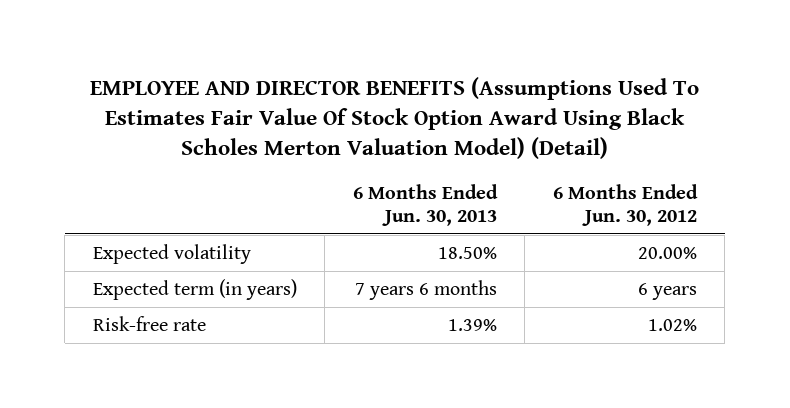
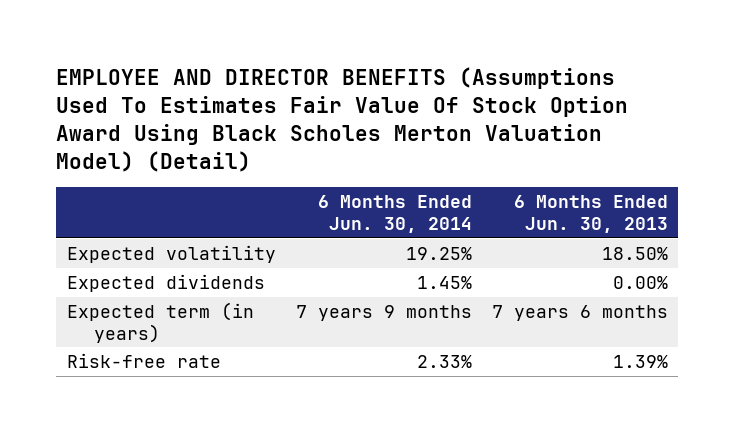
[552,183,698,226] 6 Months Ended Jun. 30, 2012 -> none
none -> [317,195,472,234] 6 Months Ended Jun. 30, 2014
none -> [66,273,265,292] Expected dividends

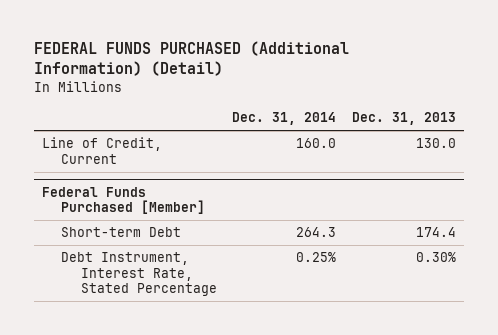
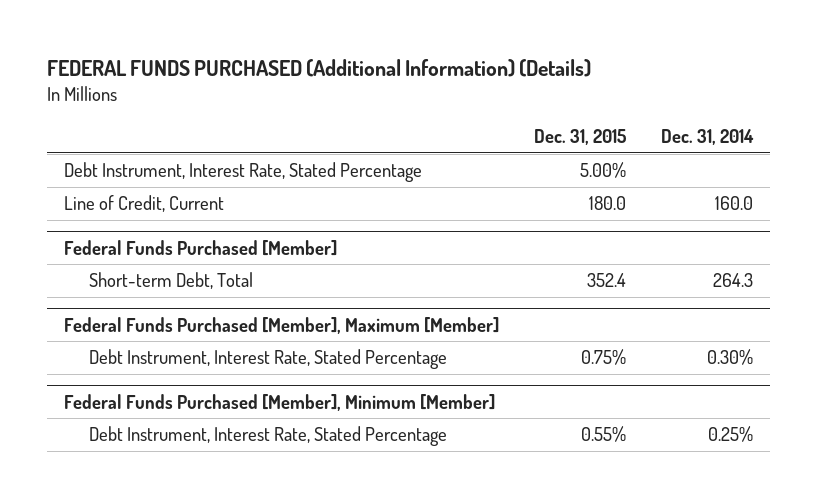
[34,41,350,77] FEDERAL FUNDS PURCHASED (Additional Information) (Detail) -> [47,59,592,78] FEDERAL FUNDS PURCHASED (Additional Information) (Details)
[352,112,457,126] Dec. 31, 2013 -> none
none -> [534,129,627,146] Dec. 31, 2015
none -> [64,162,423,183] Debt Instrument, Interest Rate, Stated Percentage
[61,227,182,238] Short-term Debt -> [89,272,254,290] Short-term Debt, Total
none -> [64,316,500,334] Federal Funds Purchased [Member], Maximum [Member]
none -> [89,349,448,370] Debt Instrument, Interest Rate, Stated Percentage
none -> [64,393,496,411] Federal Funds Purchased [Member], Minimum [Member]

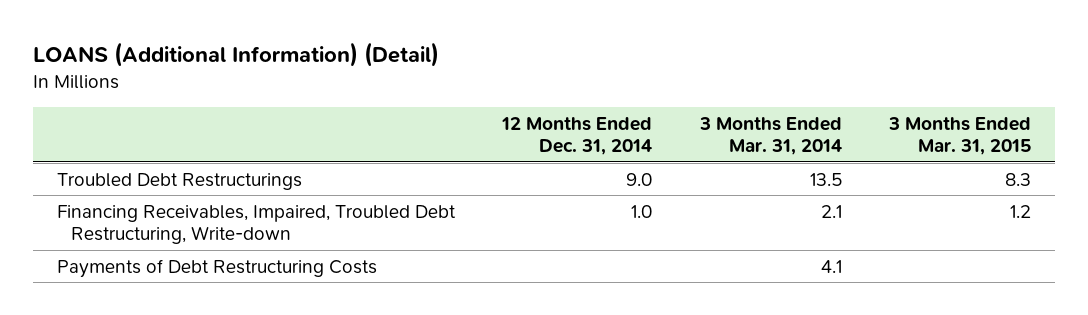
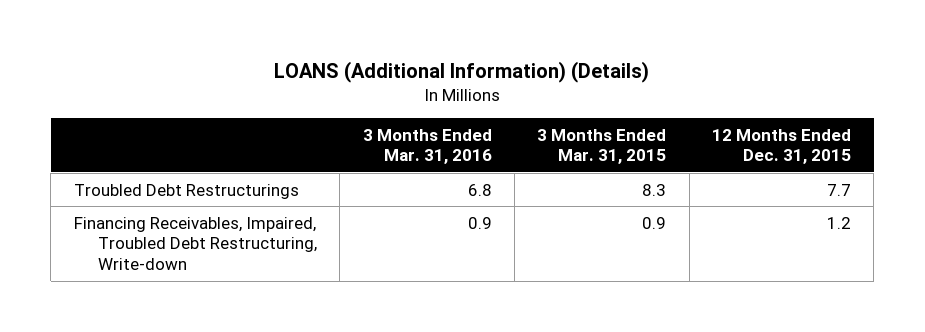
[32,42,439,68] LOANS (Additional Information) (Detail) -> [274,60,650,83] LOANS (Additional Information) (Details)
[501,116,653,156] 12 Months Ended Dec. 31, 2014 -> none
[698,116,842,156] 3 Months Ended Mar. 31, 2014 -> none
none -> [362,128,492,165] 3 Months Ended Mar. 31, 2016
none -> [711,128,851,165] 12 Months Ended Dec. 31, 2015
[56,258,377,278] Payments of Debt Restructuring Costs -> none
[1010,204,1032,218] 1.2 -> [642,216,667,229] 0.9

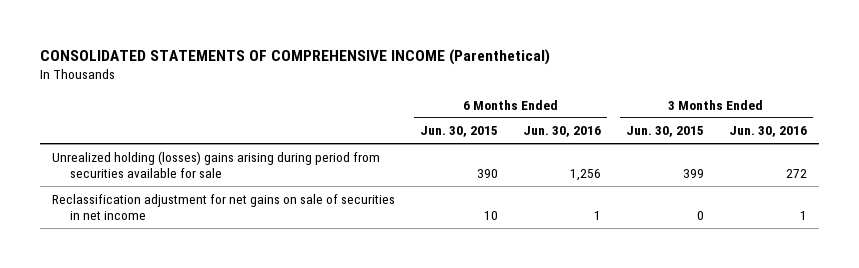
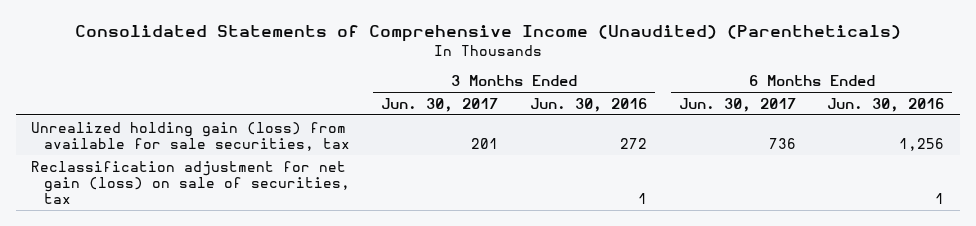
[39,48,550,65] CONSOLIDATED STATEMENTS OF COMPREHENSIVE INCOME (Parenthetical) -> [74,25,901,43] Consolidated Statements of Comprehensive Income (Unaudited) (Parentheticals)
[420,126,499,138] Jun. 30, 2015 -> none
[625,126,704,138] Jun. 30, 2015 -> none
none -> [381,97,499,112] Jun. 30, 2017
none -> [678,97,796,112] Jun. 30, 2017
[52,150,381,179] Unrealized holding (losses) gains arising during period from securities available for sale -> [31,121,350,151] Unrealized holding gain (loss) from available for sale securities, tax
[52,193,396,221] Reclassification adjustment for net gains on sale of securities in net income -> [31,160,350,205] Reclassification adjustment for net gain (loss) on sale of securities, tax

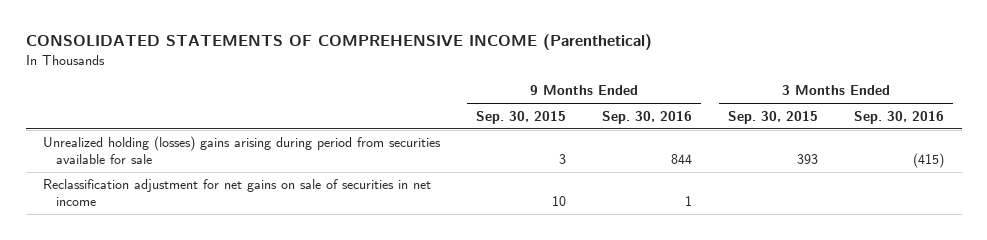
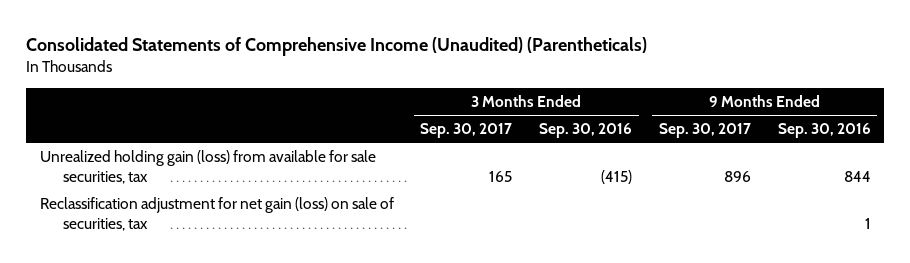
[25,34,652,51] CONSOLIDATED STATEMENTS OF COMPREHENSIVE INCOME (Parenthetical) -> [26,36,648,56] Consolidated Statements of Comprehensive Income (Unaudited) (Parentheticals)
[476,110,567,124] Sep. 30, 2015 -> none
[727,110,818,124] Sep. 30, 2015 -> none
none -> [420,123,513,139] Sep. 30, 2017
none -> [658,123,751,139] Sep. 30, 2017
[43,136,442,164] Unrealized holding (losses) gains arising during period from securities available for sale -> [39,150,376,185] Unrealized holding gain (loss) from available for sale securities, tax
[43,179,432,206] Reclassification adjustment for net gains on sale of securities in net income -> [39,197,394,232] Reclassification adjustment for net gain (loss) on sale of securities, tax

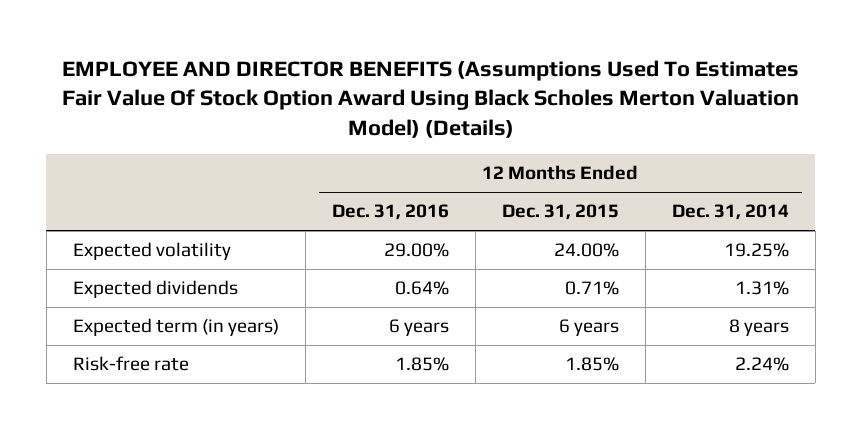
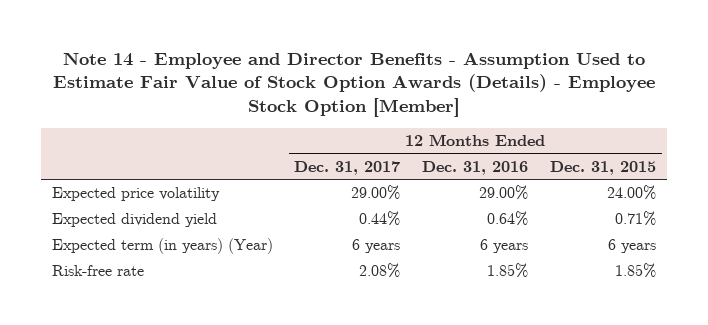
[61,59,799,138] EMPLOYEE AND DIRECTOR BENEFITS (Assumptions Used To Estimates Fair Value Of Stock Option Award Using Black Scholes Merton Valuation Model) (Details) -> [52,51,655,118] Note 14 - Employee and Director Benefits - Assumption Used to Estimate Fair Value of Stock Option Awards (Details) - Employee Stock Option [Member]
[671,204,789,221] Dec. 31, 2014 -> none
none -> [294,160,401,175] Dec. 31, 2017
[72,242,231,261] Expected volatility -> [51,187,220,202] Expected price volatility
[72,280,238,299] Expected dividends -> [51,213,217,228] Expected dividend yield
[72,318,279,337] Expected term (in years) -> [51,238,273,255] Expected term (in years) (Year)

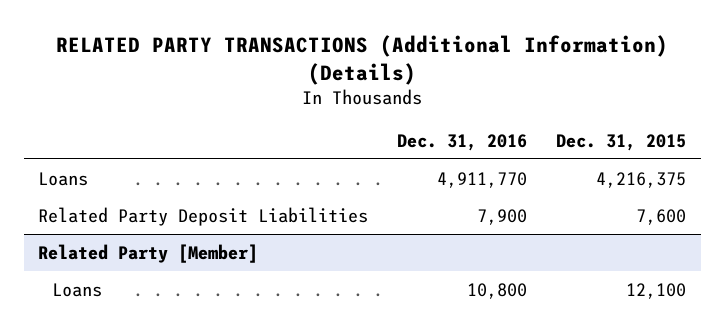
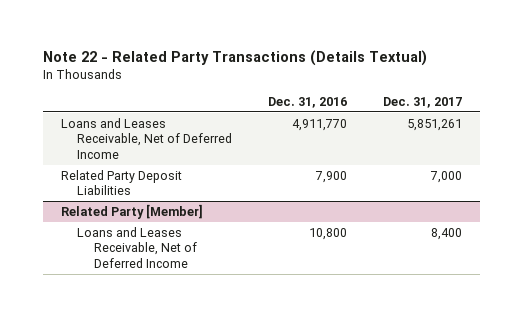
[56,34,669,85] RELATED PARTY TRANSACTIONS (Additional Information) (Details) -> [42,49,427,66] Note 22 - Related Party Transactions (Details Textual)
[556,133,687,151] Dec. 31, 2015 -> none
none -> [382,96,462,108] Dec. 31, 2017
[38,171,89,186] Loans -> [60,117,233,160] Loans and Leases Receivable, Net of Deferred Income
[51,282,102,297] Loans -> [77,226,197,269] Loans and Leases Receivable, Net of Deferred Income

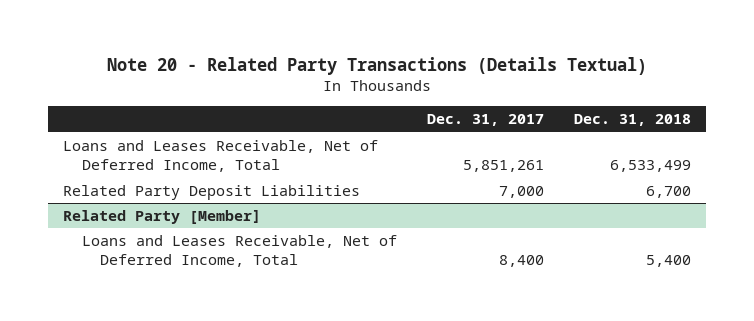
[42,49,427,66] Note 22 - Related Party Transactions (Details Textual) -> [106,57,647,76] Note 20 - Related Party Transactions (Details Textual)
[268,96,348,108] Dec. 31, 2016 -> none
none -> [573,114,691,127] Dec. 31, 2018
[60,117,233,160] Loans and Leases Receivable, Net of Deferred Income -> [62,140,378,173] Loans and Leases Receivable, Net of Deferred Income, Total
[77,226,197,269] Loans and Leases Receivable, Net of Deferred Income -> [81,235,397,268] Loans and Leases Receivable, Net of Deferred Income, Total

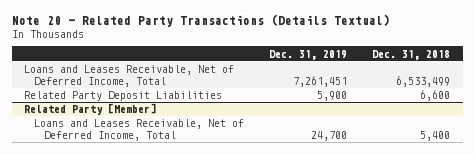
[426,114,544,127] Dec. 31, 2017 -> none
none -> [269,49,348,60] Dec. 31, 2019
[645,186,691,199] 6,700 -> [420,90,451,102] 6,600

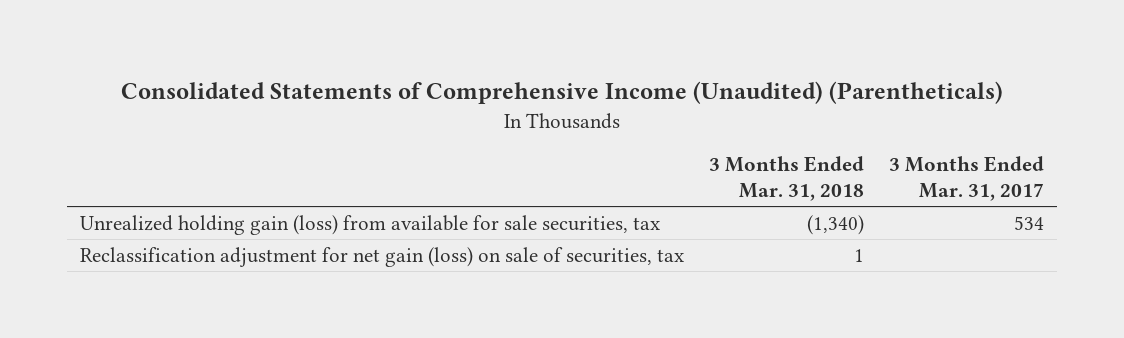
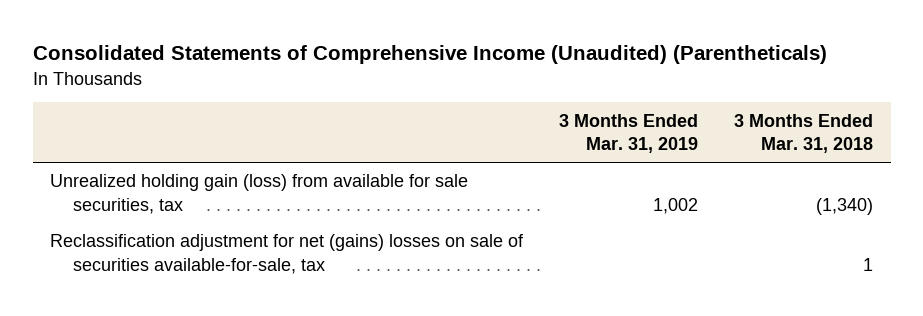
[889,156,1045,202] 3 Months Ended Mar. 31, 2017 -> none
none -> [559,113,699,154] 3 Months Ended Mar. 31, 2019
[79,246,684,267] Reclassification adjustment for net gain (loss) on sale of securities, tax -> [50,234,525,274] Reclassification adjustment for net (gains) losses on sale of securities available-for-sale, tax

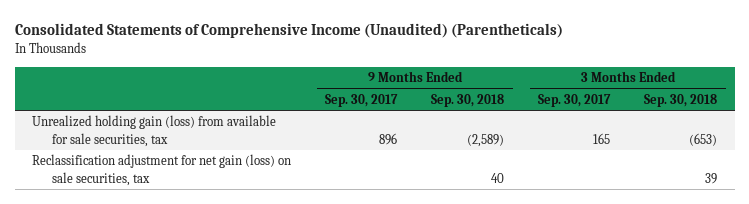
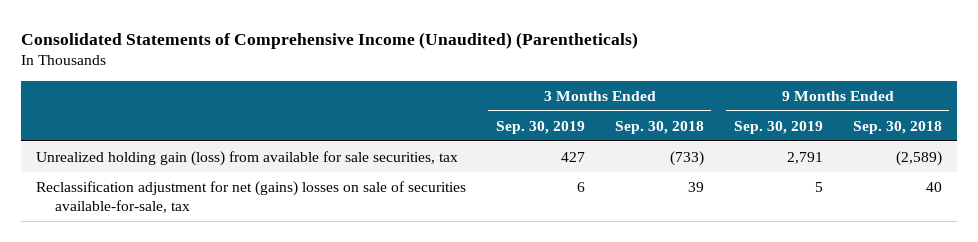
[325,93,399,107] Sep. 30, 2017 -> none
[538,93,612,107] Sep. 30, 2017 -> none
none -> [495,120,585,134] Sep. 30, 2019
none -> [733,120,823,134] Sep. 30, 2019
[689,132,718,146] (653) -> [669,150,704,166] (733)
[32,154,292,186] Reclassification adjustment for net gain (loss) on sale securities, tax -> [35,180,466,214] Reclassification adjustment for net (gains) losses on sale of securities available-for-sale, tax

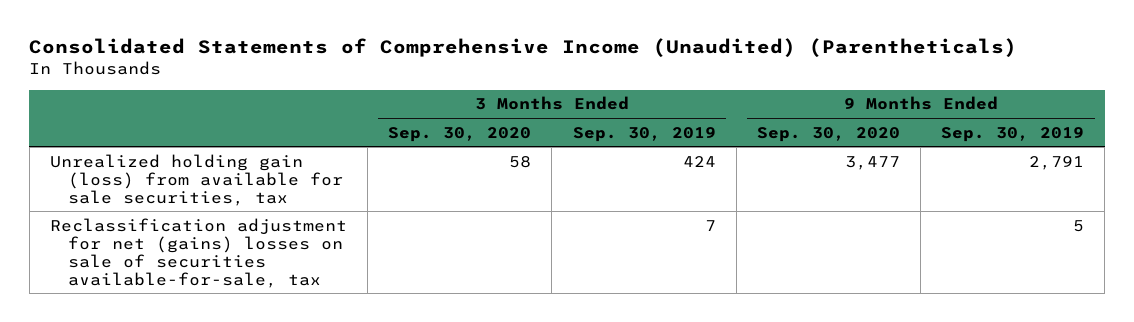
[614,120,704,134] Sep. 30, 2018 -> none
[852,120,942,134] Sep. 30, 2018 -> none
none -> [388,126,532,142] Sep. 30, 2020
none -> [756,126,900,142] Sep. 30, 2020
[560,151,585,162] 427 -> [682,155,716,167] 424
[576,181,585,192] 6 -> [704,219,716,231] 7

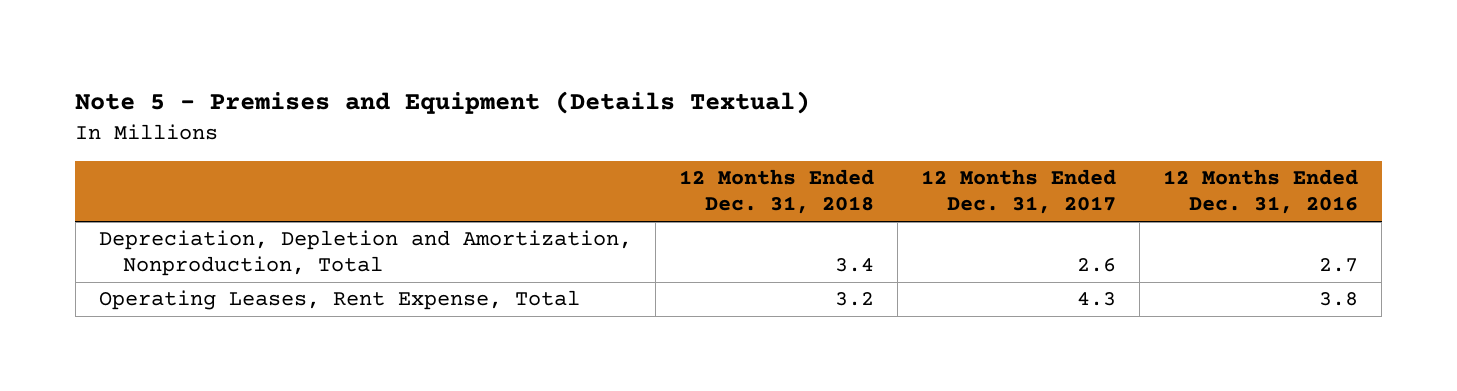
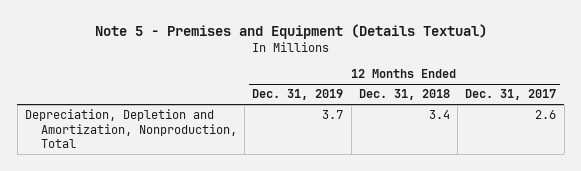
[1163,169,1359,215] 12 Months Ended Dec. 31, 2016 -> none
none -> [252,89,344,101] Dec. 31, 2019
[98,290,580,311] Operating Leases, Rent Expense, Total -> none

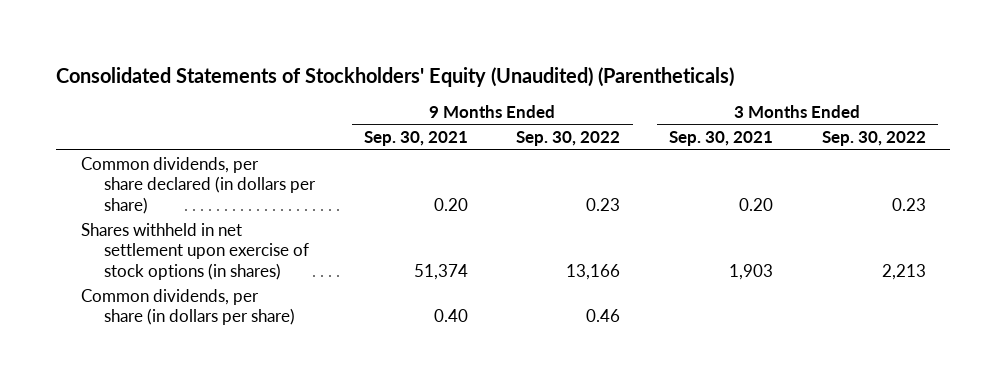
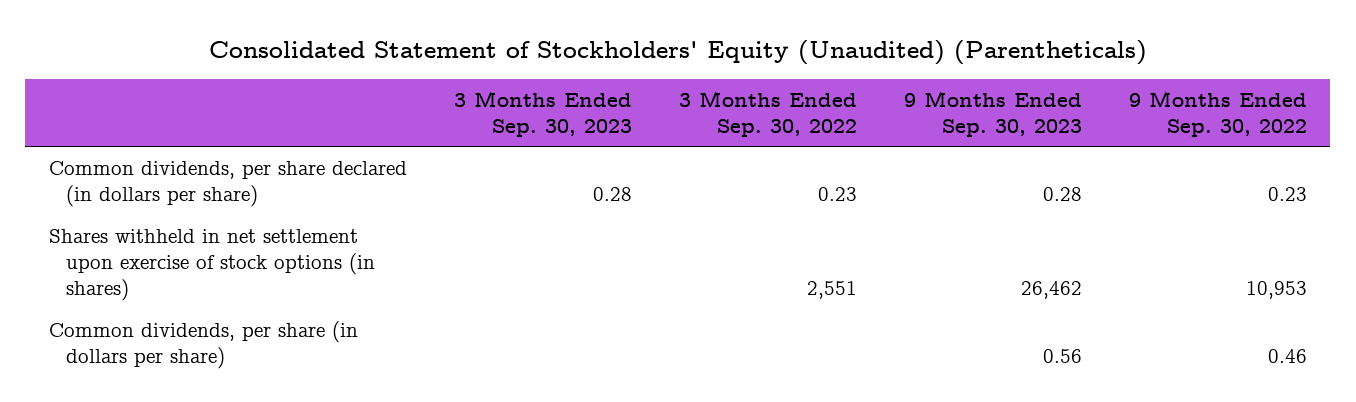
[56,66,735,87] Consolidated Statements of Stockholders' Equity (Unaudited) (Parentheticals) -> [208,39,1147,65] Consolidated Statement of Stockholders' Equity (Unaudited) (Parentheticals)
[363,131,468,147] Sep. 30, 2021 -> none
[669,131,774,147] Sep. 30, 2021 -> none
none -> [453,90,632,137] 3 Months Ended Sep. 30, 2023
none -> [903,90,1082,137] 9 Months Ended Sep. 30, 2023
[566,263,621,280] 13,166 -> [1245,280,1307,299] 10,953
[881,263,926,280] 2,213 -> [806,280,857,299] 2,551

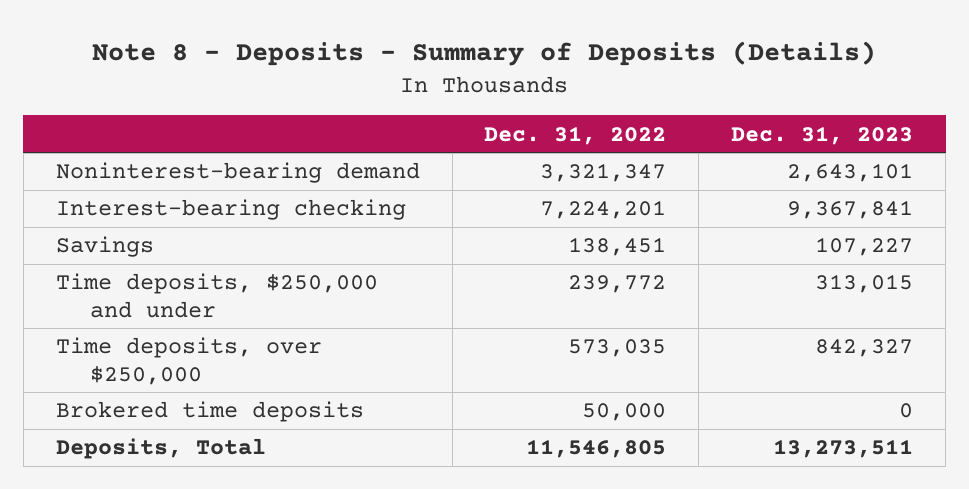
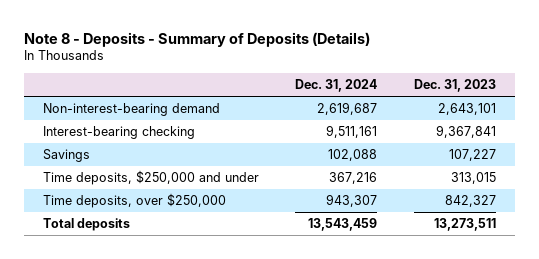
[484,125,667,145] Dec. 31, 2022 -> none
none -> [295,79,378,93] Dec. 31, 2024
[55,162,420,184] Noninterest-bearing demand -> [42,103,220,117] Non-interest-bearing demand
[55,401,364,423] Brokered time deposits -> none
[55,438,266,460] Deposits, Total -> [42,218,130,232] Total deposits

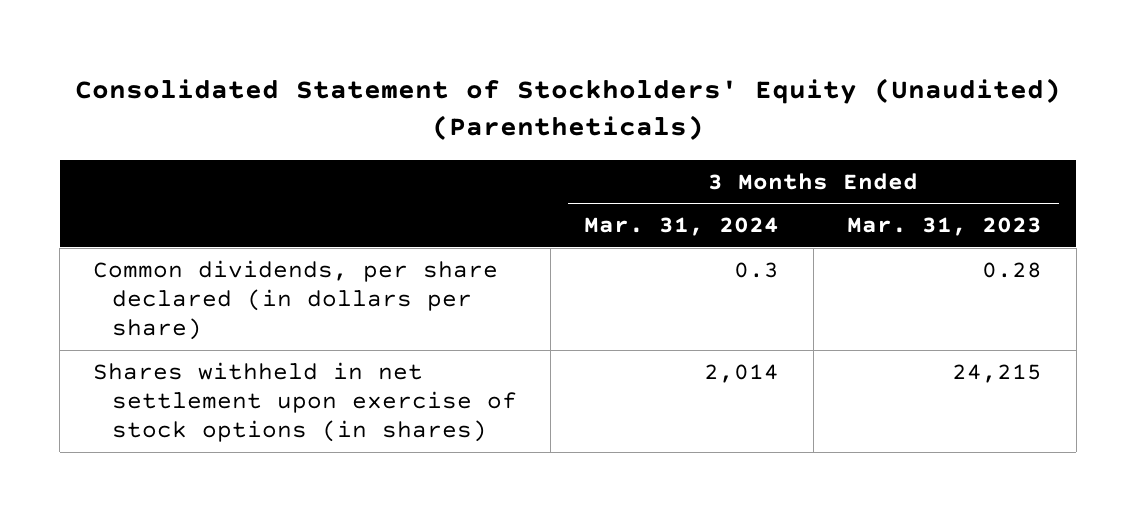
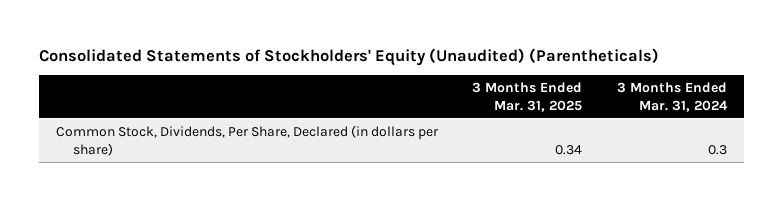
[74,77,1061,141] Consolidated Statement of Stockholders' Equity (Unaudited) (Parentheticals) -> [38,47,659,66] Consolidated Statements of Stockholders' Equity (Unaudited) (Parentheticals)
[847,217,1043,237] Mar. 31, 2023 -> none
none -> [472,82,583,112] 3 Months Ended Mar. 31, 2025
[93,361,517,443] Shares withheld in net settlement upon exercise of stock options (in shares) -> none
[93,259,499,341] Common dividends, per share declared (in dollars per share) -> [55,125,439,156] Common Stock, Dividends, Per Share, Declared (in dollars per share)

